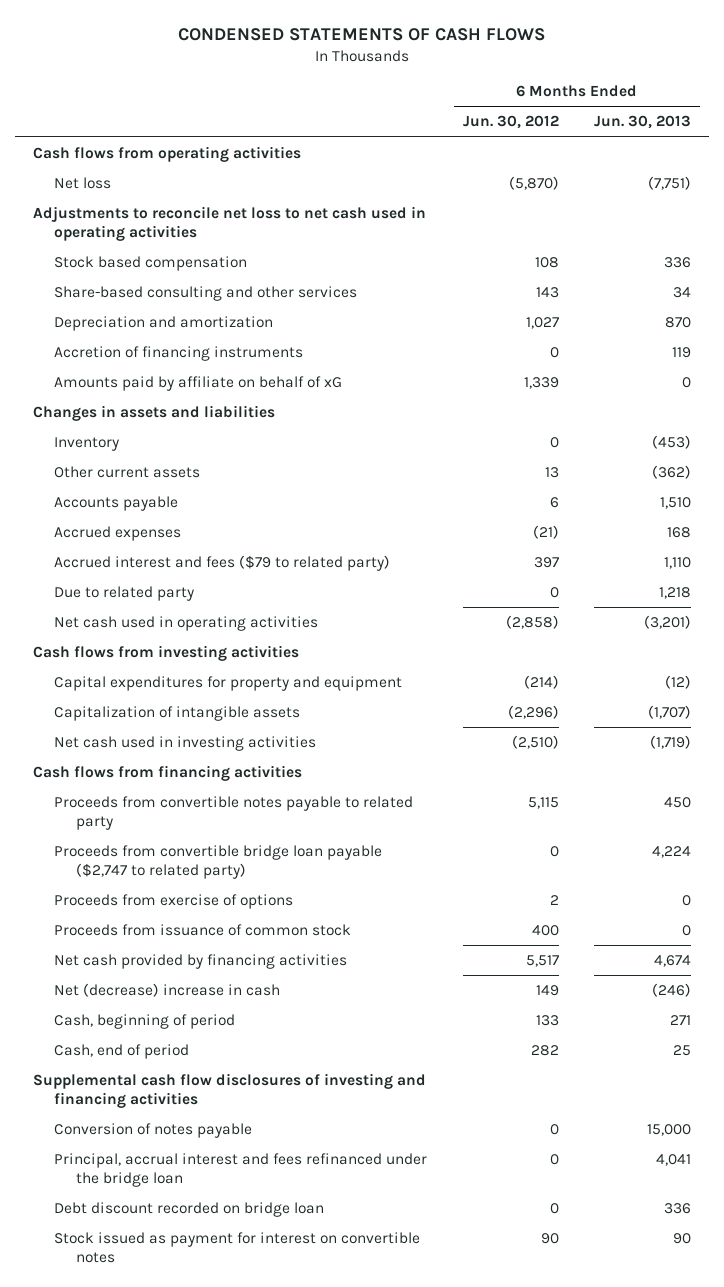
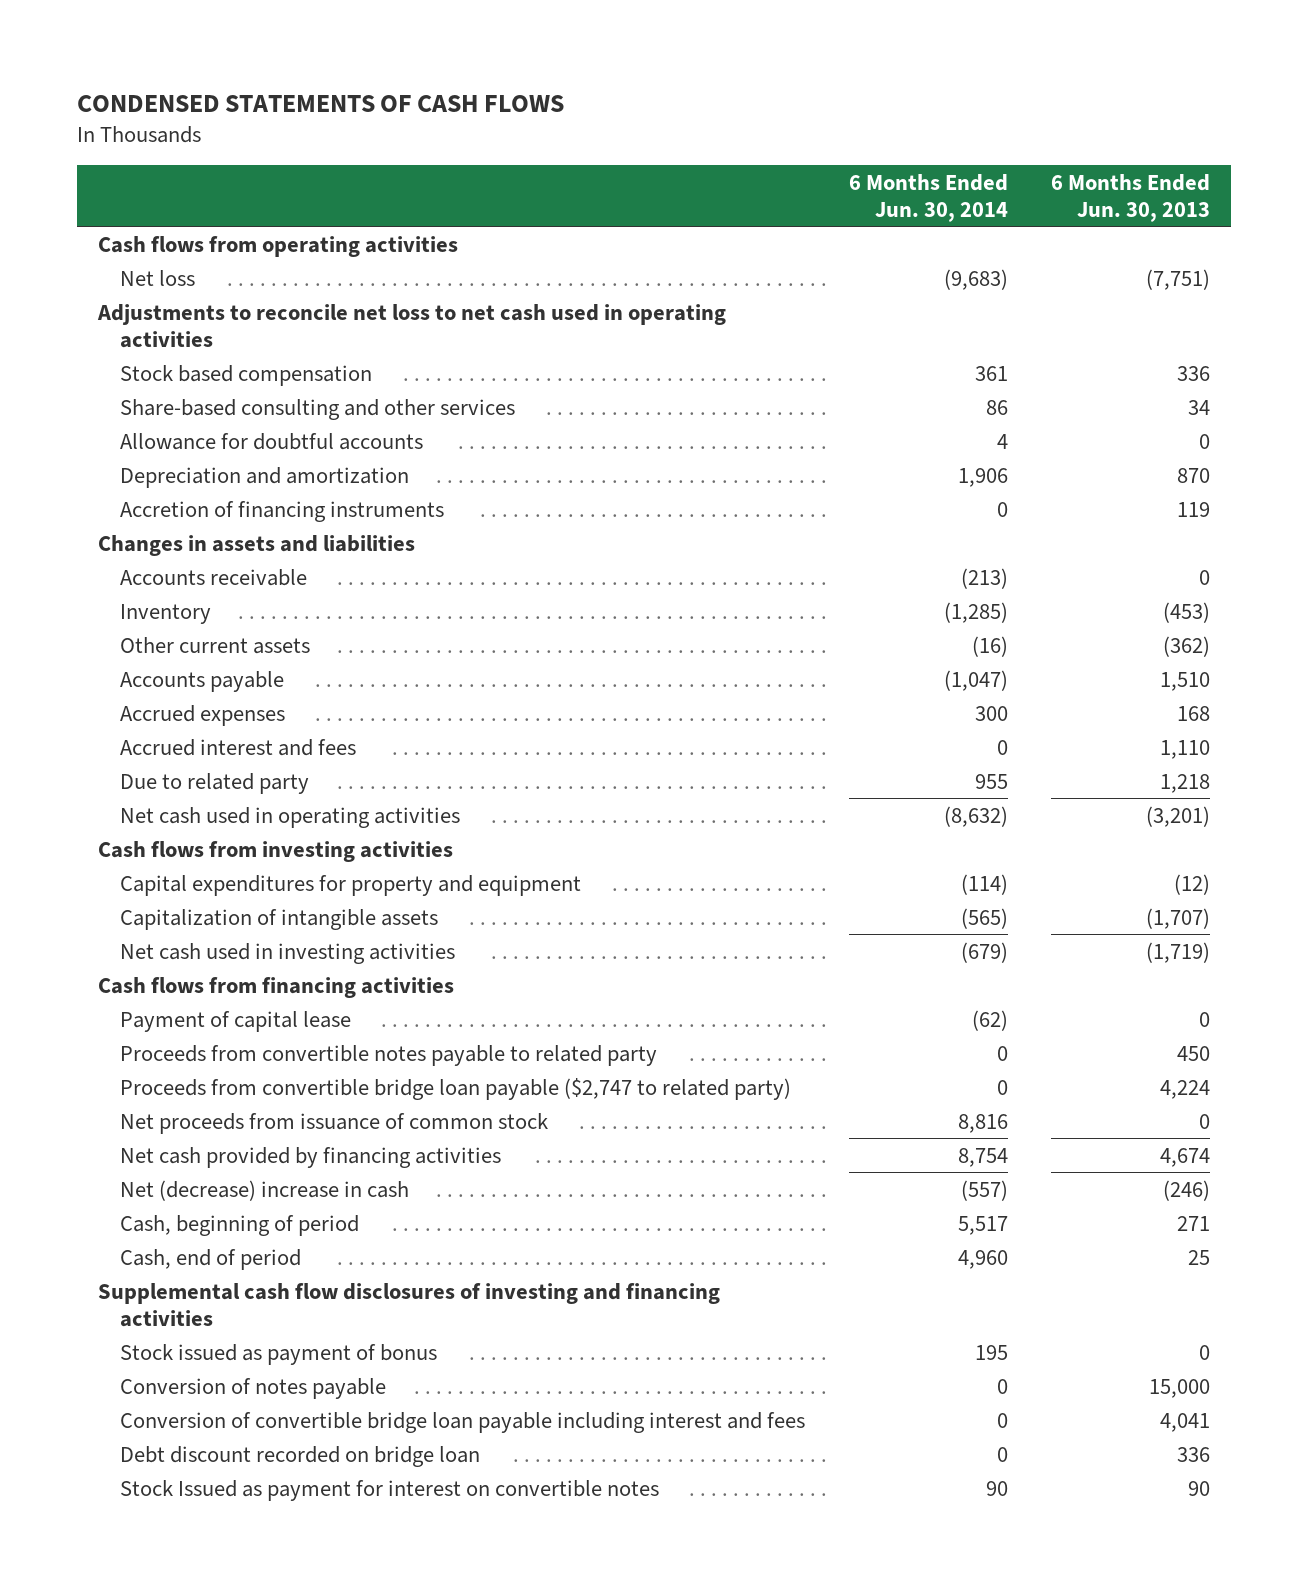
[462,115,559,130] Jun. 30, 2012 -> none
none -> [848,173,1008,222] 6 Months Ended Jun. 30, 2014
none -> [120,432,424,450] Allowance for doubtful accounts
[54,375,343,391] Amounts paid by affiliate on behalf of xG -> none
none -> [120,568,308,586] Accounts receivable
[54,554,391,571] Accrued interest and fees ($79 to related party) -> [120,738,357,756] Accrued interest and fees
none -> [120,1010,352,1032] Payment of capital lease
[54,893,294,909] Proceeds from exercise of options -> none
[54,923,352,936] Proceeds from issuance of common stock -> [120,1112,549,1134] Net proceeds from issuance of common stock
none -> [120,1343,438,1365] Stock issued as payment of bonus
[54,1152,428,1187] Principal, accrual interest and fees refinanced under the bridge loan -> [120,1411,806,1433] Conversion of convertible bridge loan payable including interest and fees
[54,1231,421,1263] Stock issued as payment for interest on convertible notes -> [120,1479,660,1501] Stock Issued as payment for interest on convertible notes

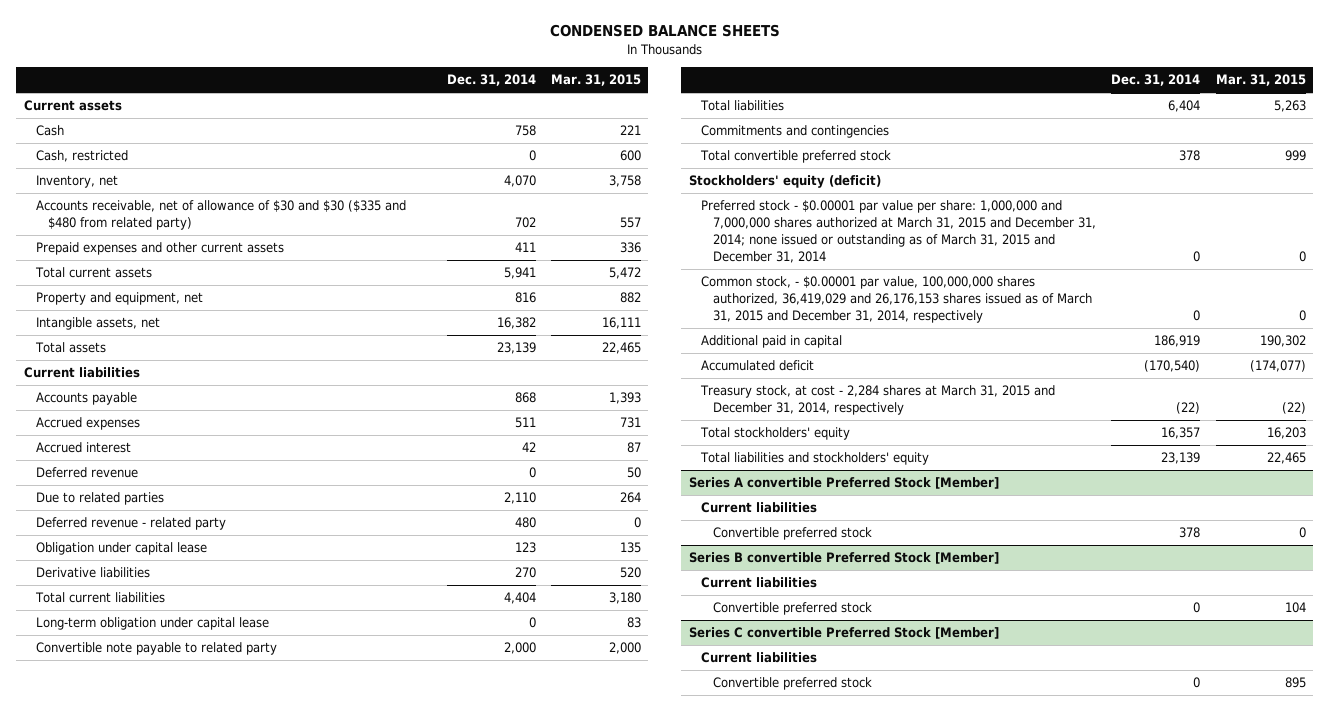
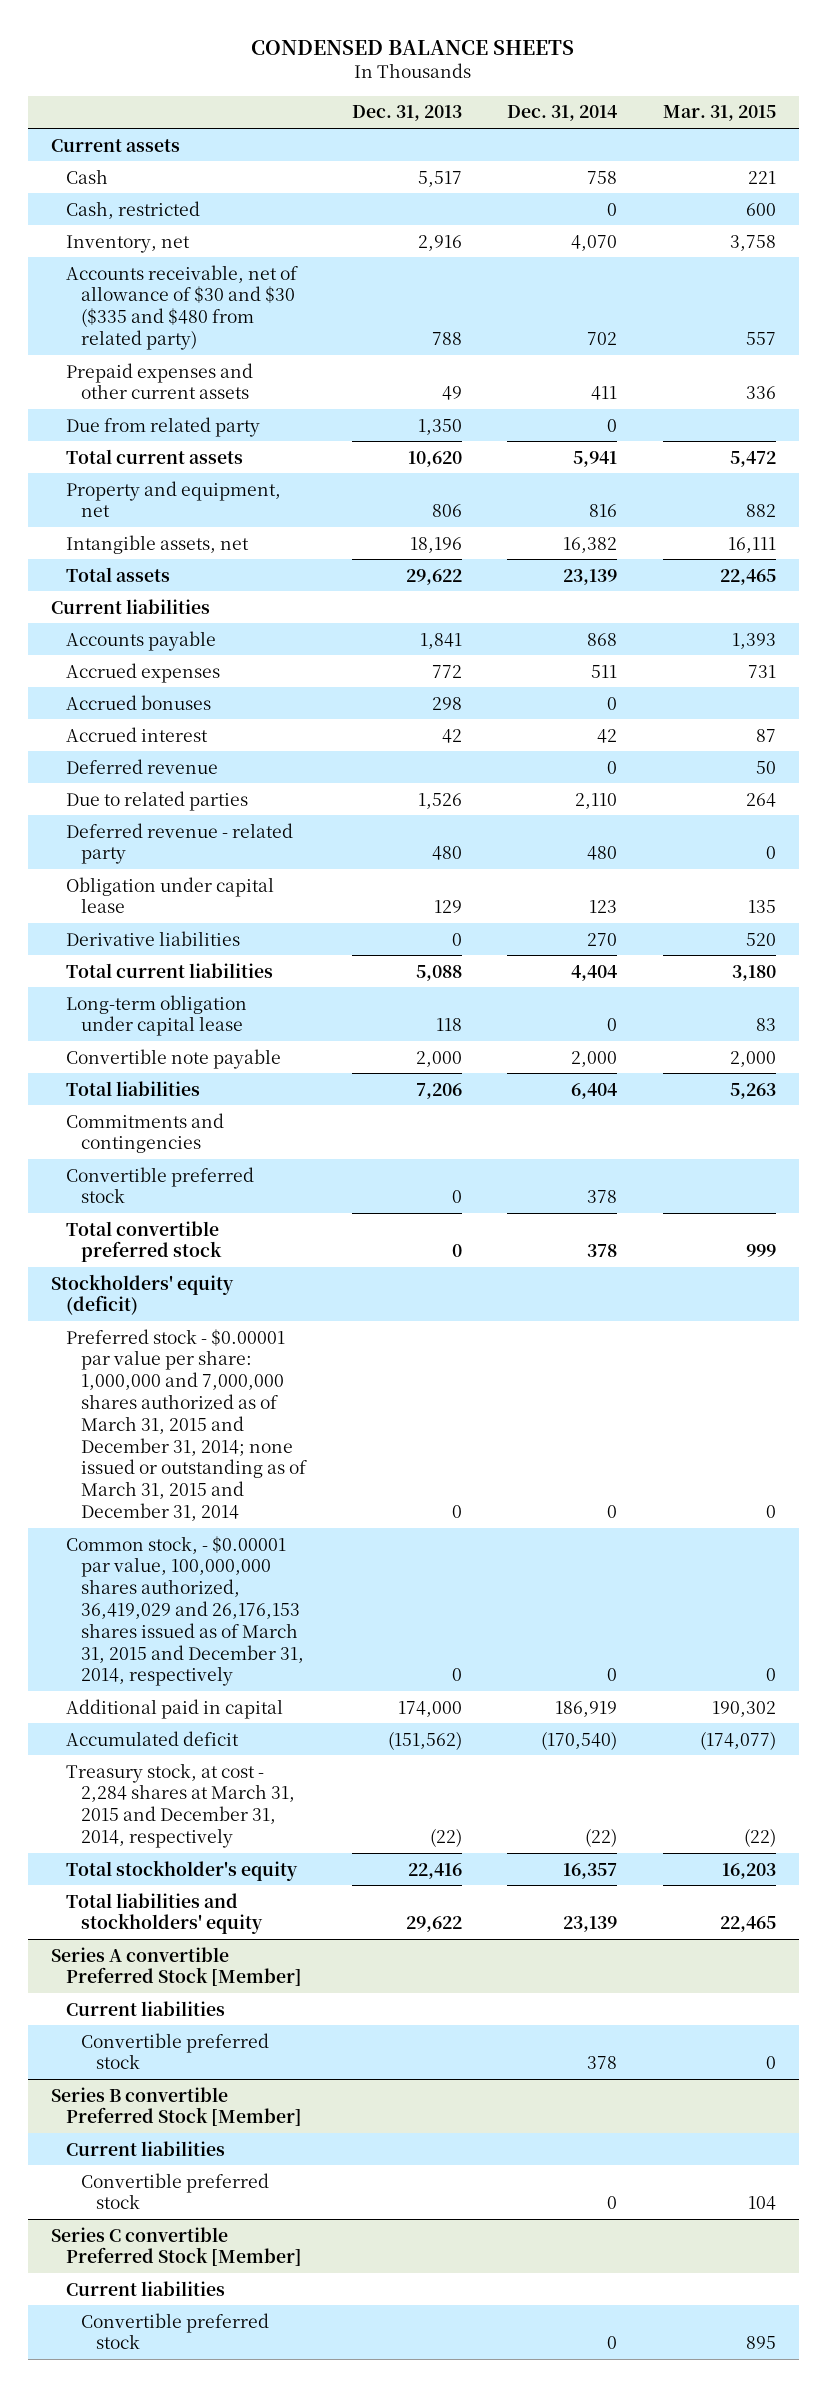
none -> [351,105,462,122] Dec. 31, 2013
none -> [65,416,260,437] Due from related party
none -> [65,694,211,710] Accrued bonuses
[36,642,278,656] Convertible note payable to related party -> [65,1048,281,1069] Convertible note payable
none -> [65,1166,254,1204] Convertible preferred stock
[700,200,1097,263] Preferred stock - $0.00001 par value per share: 1,000,000 and 7,000,000 shares authorized at March 31, 2015 and December 31, 2014; none issued or outstanding as of March 31, 2015 and December 31, 2014 -> [65,1328,308,1522] Preferred stock - $0.00001 par value per share: 1,000,000 and 7,000,000 shares authorized as of March 31, 2015 and December 31, 2014; none issued or outstanding as of March 31, 2015 and December 31, 2014
[699,427,850,441] Total stockholders' equity -> [65,1859,298,1881] Total stockholder's equity

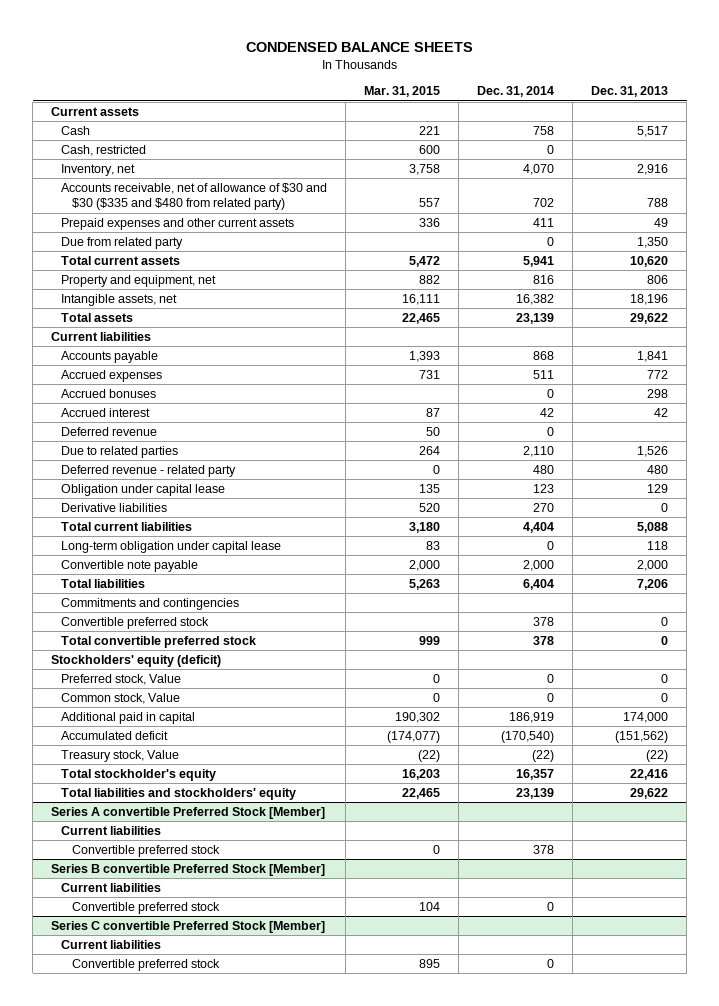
[65,1328,308,1522] Preferred stock - $0.00001 par value per share: 1,000,000 and 7,000,000 shares authorized as of March 31, 2015 and December 31, 2014; none issued or outstanding as of March 31, 2015 and December 31, 2014 -> [61,673,182,685] Preferred stock, Value
[65,1535,305,1687] Common stock, - $0.00001 par value, 100,000,000 shares authorized, 36,419,029 and 26,176,153 shares issued as of March 31, 2015 and December 31, 2014, respectively -> [61,692,181,704] Common stock, Value
[65,1762,296,1848] Treasury stock, at cost - 2,284 shares at March 31, 2015 and December 31, 2014, respectively -> [61,749,180,762] Treasury stock, Value

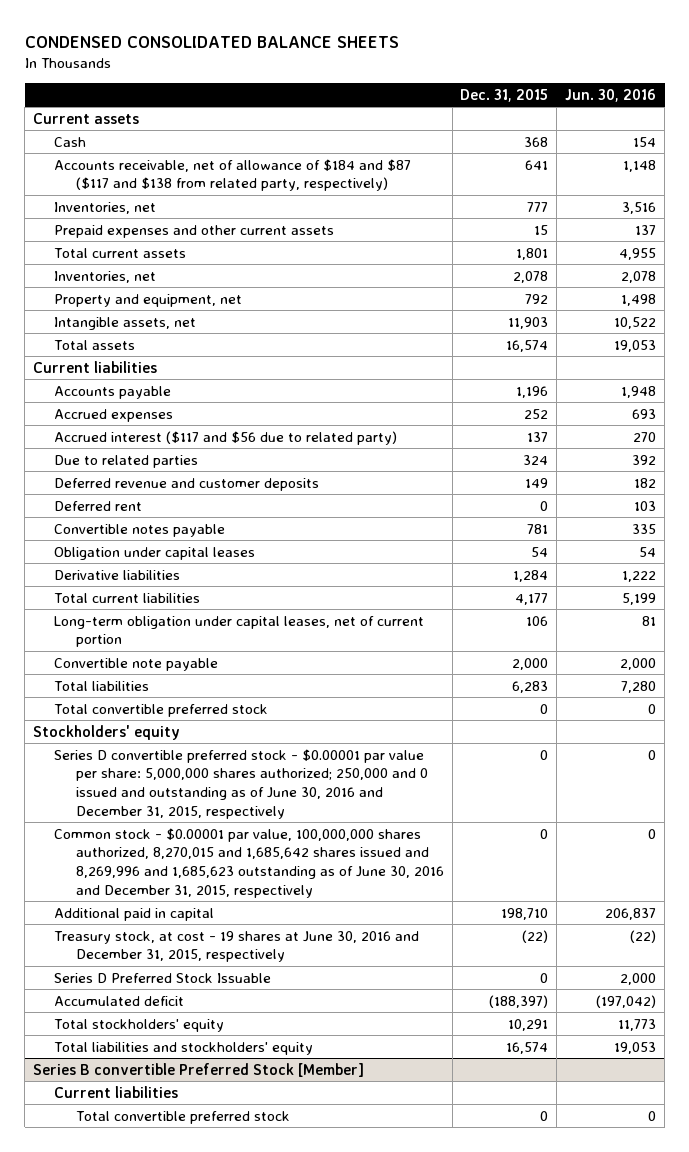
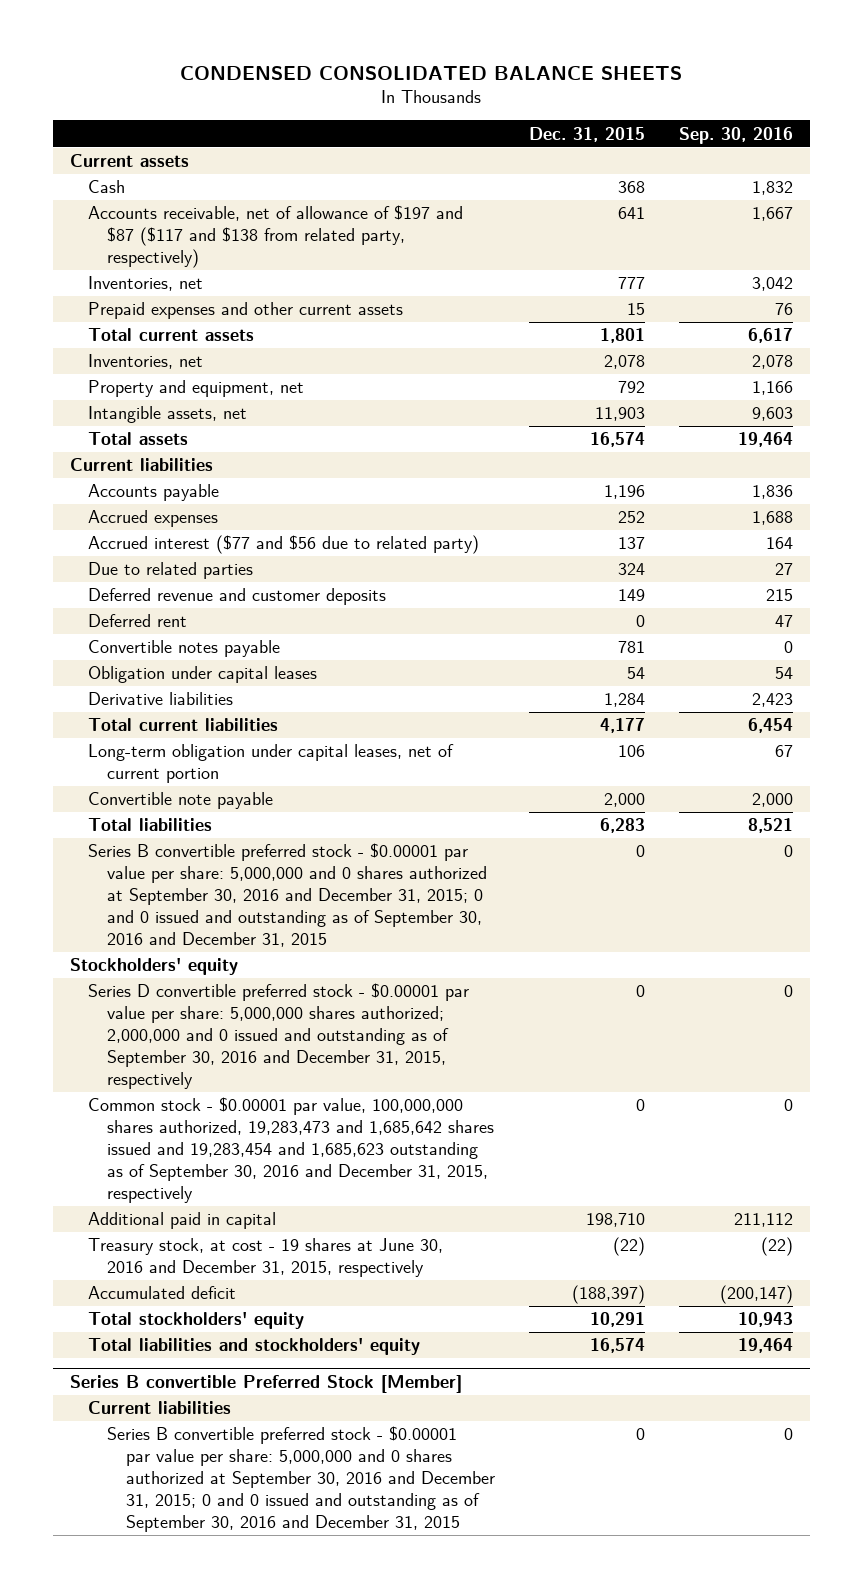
[565,88,657,102] Jun. 30, 2016 -> none
none -> [678,126,793,144] Sep. 30, 2016
[54,158,412,192] Accounts receivable, net of allowance of $184 and $87 ($117 and $138 from related party, respectively) -> [88,205,464,268] Accounts receivable, net of allowance of $197 and $87 ($117 and $138 from related party, respectively)
[54,430,398,445] Accrued interest ($117 and $56 due to related party) -> [88,535,480,555] Accrued interest ($77 and $56 due to related party)
[54,703,269,717] Total convertible preferred stock -> [88,843,487,947] Series B convertible preferred stock - $0.00001 par value per share: 5,000,000 and 0 shares authorized at September 30, 2016 and December 31, 2015; 0 and 0 issued and outstanding as of September 30, 2016 and December 31, 2015
[54,748,428,819] Series D convertible preferred stock - $0.00001 par value per share: 5,000,000 shares authorized; 250,000 and 0 issued and outstanding as of June 30, 2016 and December 31, 2015, respectively -> [88,983,470,1089] Series D convertible preferred stock - $0.00001 par value per share: 5,000,000 shares authorized; 2,000,000 and 0 issued and outstanding as of September 30, 2016 and December 31, 2015, respectively
[54,827,444,898] Common stock - $0.00001 par value, 100,000,000 shares authorized, 8,270,015 and 1,685,642 shares issued and 8,269,996 and 1,685,623 outstanding as of June 30, 2016 and December 31, 2015, respectively -> [88,1097,494,1203] Common stock - $0.00001 par value, 100,000,000 shares authorized, 19,283,473 and 1,685,642 shares issued and 19,283,454 and 1,685,623 outstanding as of September 30, 2016 and December 31, 2015, respectively
[54,972,272,983] Series D Preferred Stock Issuable -> none
[75,1110,290,1124] Total convertible preferred stock -> [106,1426,495,1532] Series B convertible preferred stock - $0.00001 par value per share: 5,000,000 and 0 shares authorized at September 30, 2016 and December 31, 2015; 0 and 0 issued and outstanding as of September 30, 2016 and December 31, 2015

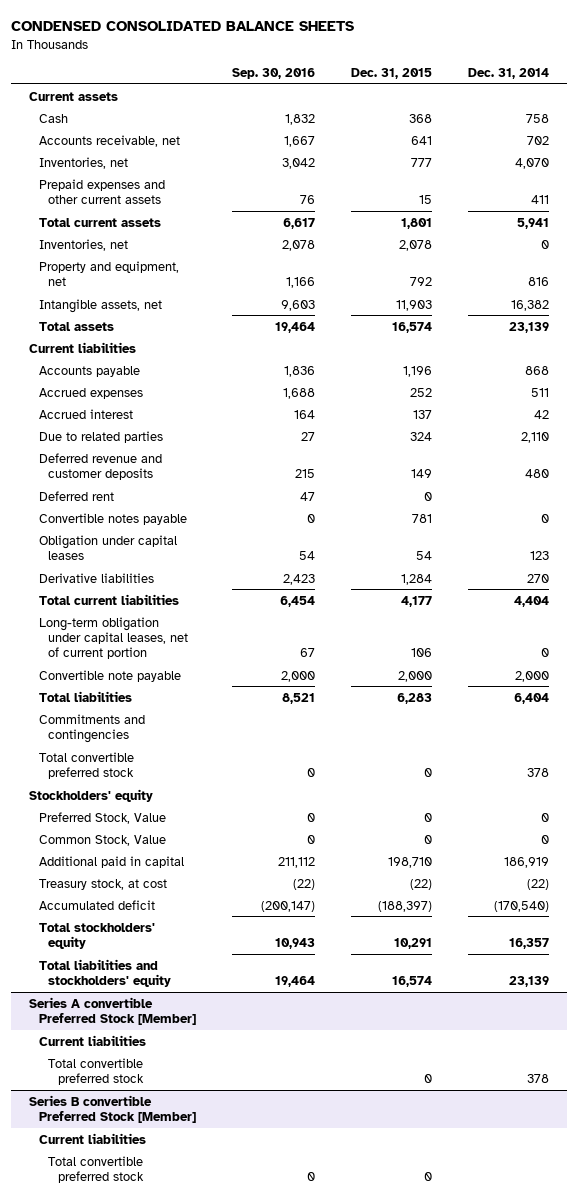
none -> [468,68,550,80] Dec. 31, 2014
[88,205,464,268] Accounts receivable, net of allowance of $197 and $87 ($117 and $138 from related party, respectively) -> [38,134,180,147] Accounts receivable, net
[88,535,480,555] Accrued interest ($77 and $56 due to related party) -> [38,408,133,419] Accrued interest
none -> [38,713,145,743] Commitments and contingencies
[88,843,487,947] Series B convertible preferred stock - $0.00001 par value per share: 5,000,000 and 0 shares authorized at September 30, 2016 and December 31, 2015; 0 and 0 issued and outstanding as of September 30, 2016 and December 31, 2015 -> [38,751,135,779] Total convertible preferred stock
[88,983,470,1089] Series D convertible preferred stock - $0.00001 par value per share: 5,000,000 shares authorized; 2,000,000 and 0 issued and outstanding as of September 30, 2016 and December 31, 2015, respectively -> [38,811,166,824] Preferred Stock, Value
[88,1097,494,1203] Common stock - $0.00001 par value, 100,000,000 shares authorized, 19,283,473 and 1,685,642 shares issued and 19,283,454 and 1,685,623 outstanding as of September 30, 2016 and December 31, 2015, respectively -> [38,834,166,846] Common Stock, Value
[88,1238,444,1278] Treasury stock, at cost - 19 shares at June 30, 2016 and December 31, 2015, respectively -> [38,878,167,890] Treasury stock, at cost
none -> [29,996,196,1025] Series A convertible Preferred Stock [Member]
none -> [38,1034,146,1046] Current liabilities
none -> [48,1057,145,1085] Total convertible preferred stock
[106,1426,495,1532] Series B convertible preferred stock - $0.00001 par value per share: 5,000,000 and 0 shares authorized at September 30, 2016 and December 31, 2015; 0 and 0 issued and outstanding as of September 30, 2016 and December 31, 2015 -> [48,1155,145,1183] Total convertible preferred stock

